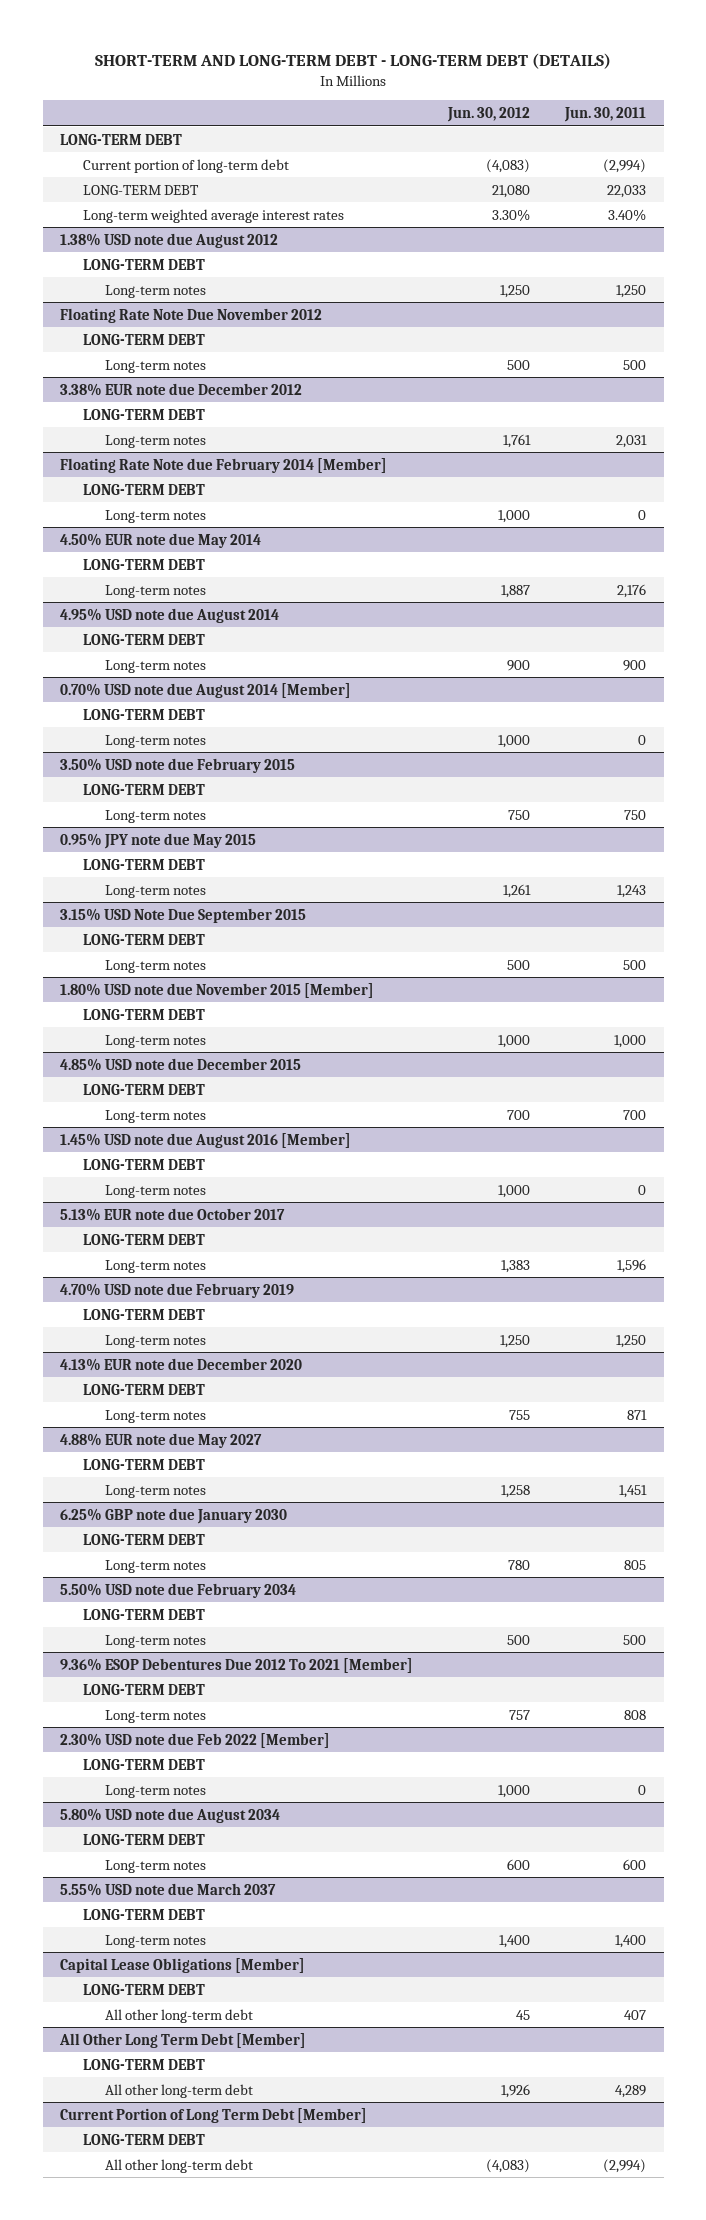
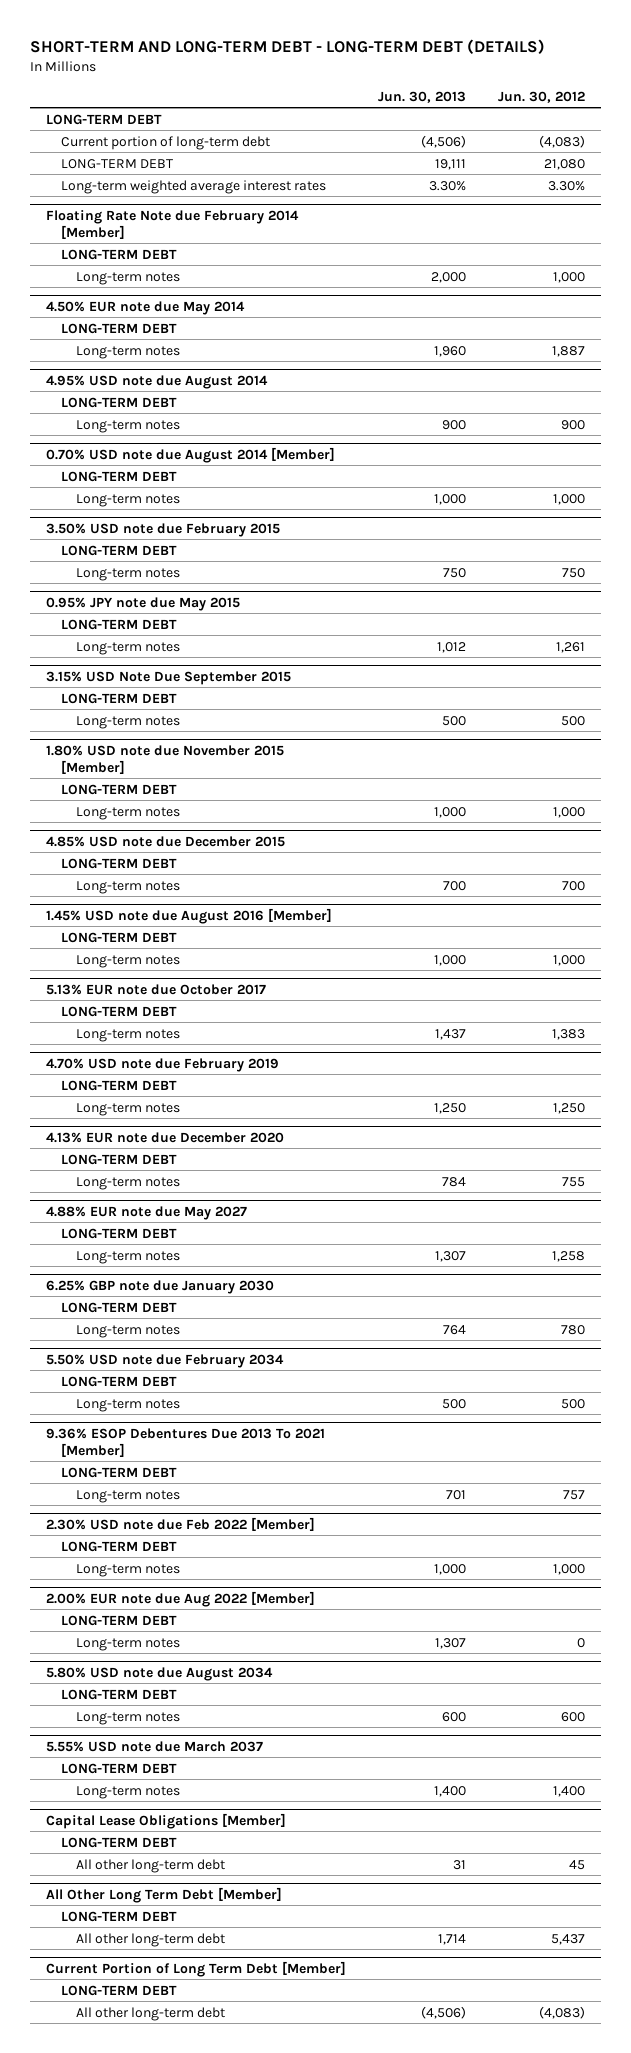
[564,106,647,122] Jun. 30, 2011 -> none
none -> [377,90,466,103] Jun. 30, 2013
[60,232,279,248] 1.38% USD note due August 2012 -> none
[82,258,205,270] LONG-TERM DEBT -> none
[105,284,207,298] Long-term notes -> none
[60,307,323,323] Floating Rate Note Due November 2012 -> none
[82,333,205,345] LONG-TERM DEBT -> none
[105,359,207,373] Long-term notes -> none
[60,382,303,396] 3.38% EUR note due December 2012 -> none
[82,408,205,420] LONG-TERM DEBT -> none
[105,434,207,448] Long-term notes -> none
[60,1657,414,1673] 9.36% ESOP Debentures Due 2012 To 2021 [Member] -> [45,1427,325,1457] 9.36% ESOP Debentures Due 2013 To 2021 [Member]
none -> [45,1590,315,1607] 2.00% EUR note due Aug 2022 [Member]
none -> [60,1614,177,1626] LONG-TERM DEBT
none -> [75,1637,180,1651] Long-term notes
[501,2083,531,2098] 1,926 -> [551,1933,586,1945] 5,437

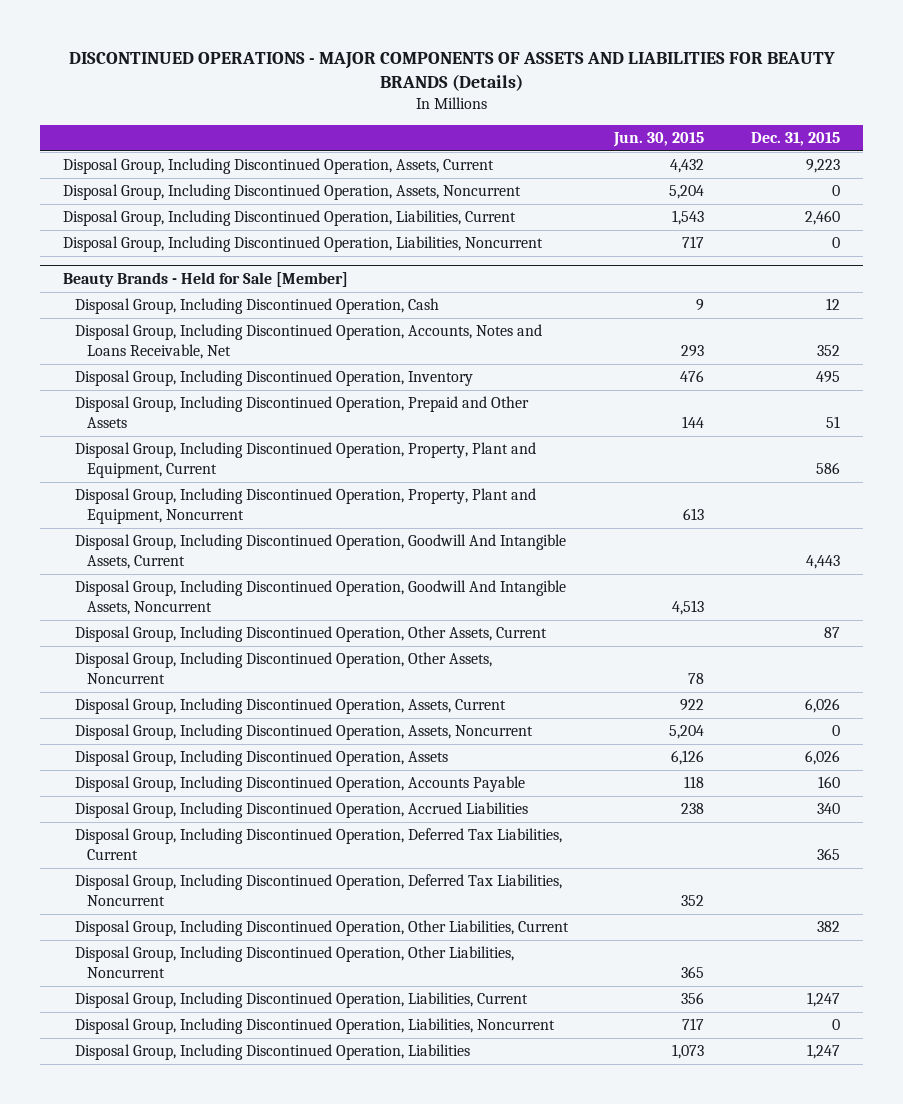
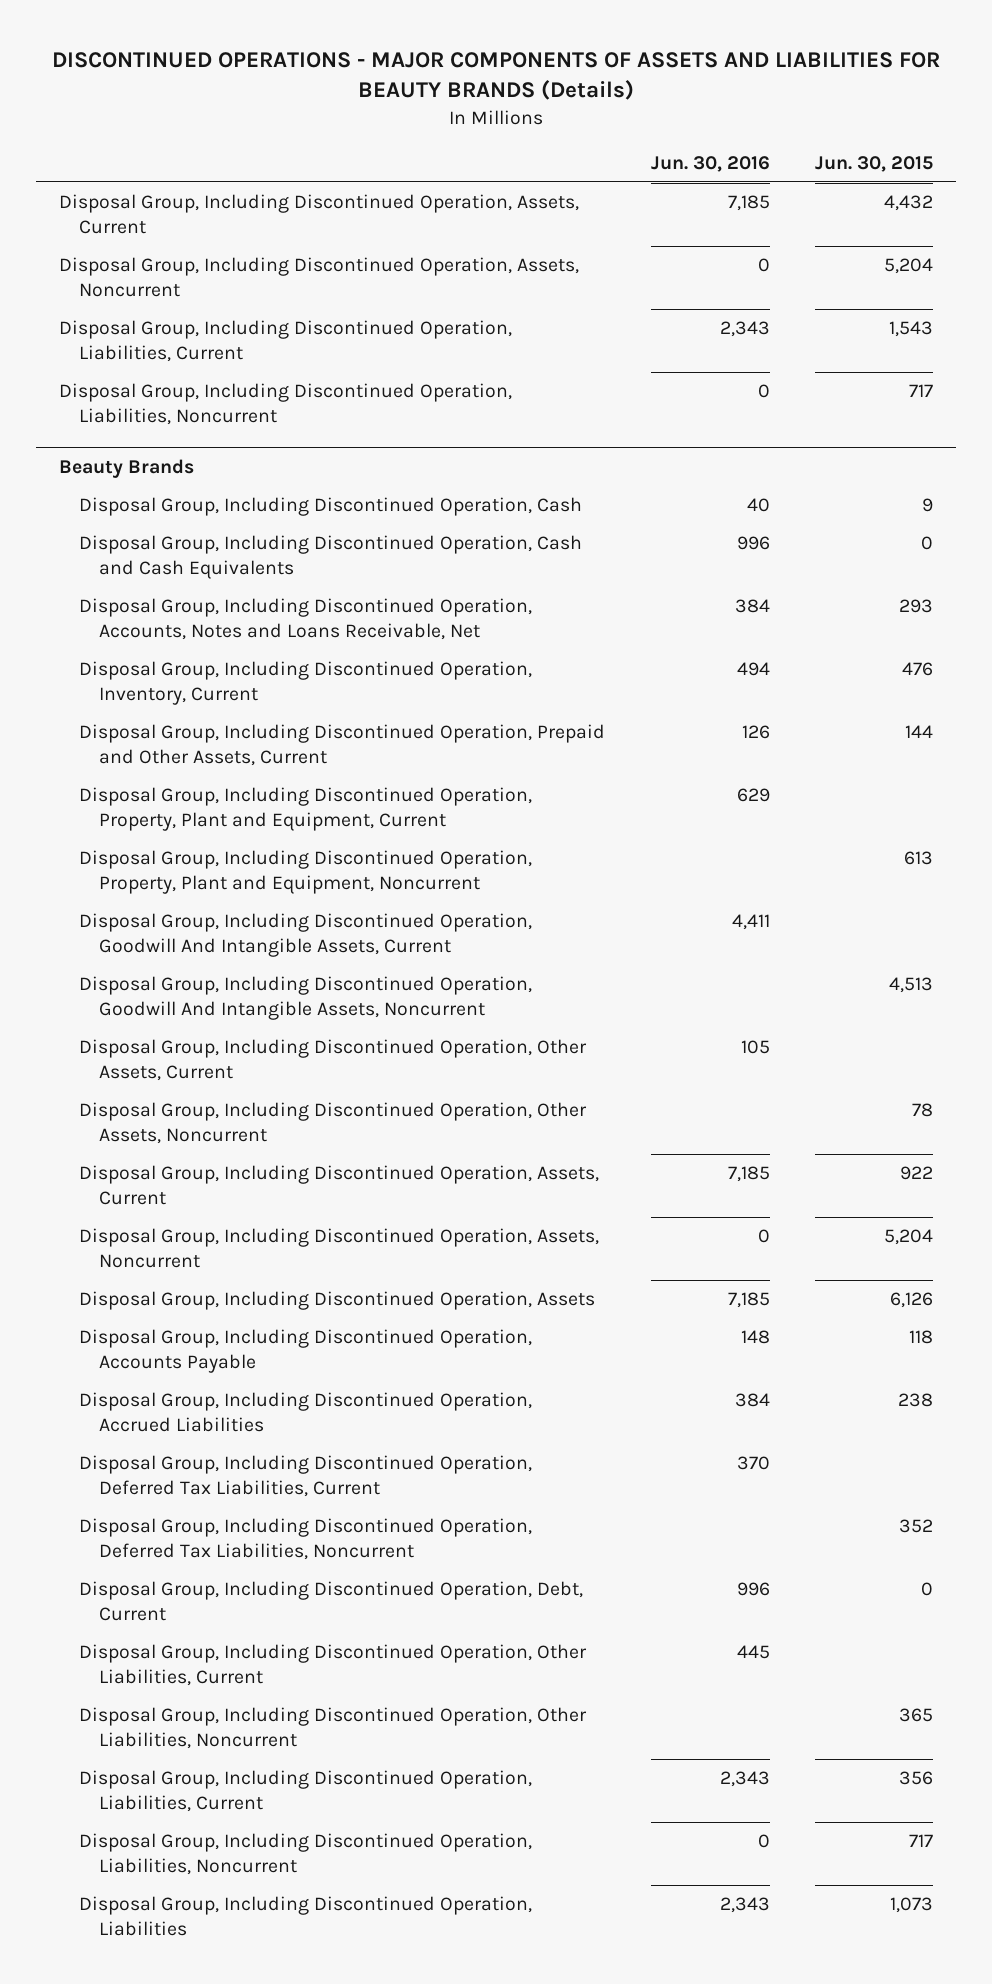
[750,131,840,146] Dec. 31, 2015 -> none
none -> [650,155,770,172] Jun. 30, 2016
[63,272,349,288] Beauty Brands - Held for Sale [Member] -> [59,458,195,478] Beauty Brands
none -> [79,535,583,580] Disposal Group, Including Discontinued Operation, Cash and Cash Equivalents
[75,370,474,387] Disposal Group, Including Discontinued Operation, Inventory -> [79,661,533,706] Disposal Group, Including Discontinued Operation, Inventory, Current
[75,396,530,429] Disposal Group, Including Discontinued Operation, Prepaid and Other Assets -> [79,724,606,767] Disposal Group, Including Discontinued Operation, Prepaid and Other Assets, Current
none -> [79,1581,584,1622] Disposal Group, Including Discontinued Operation, Debt, Current

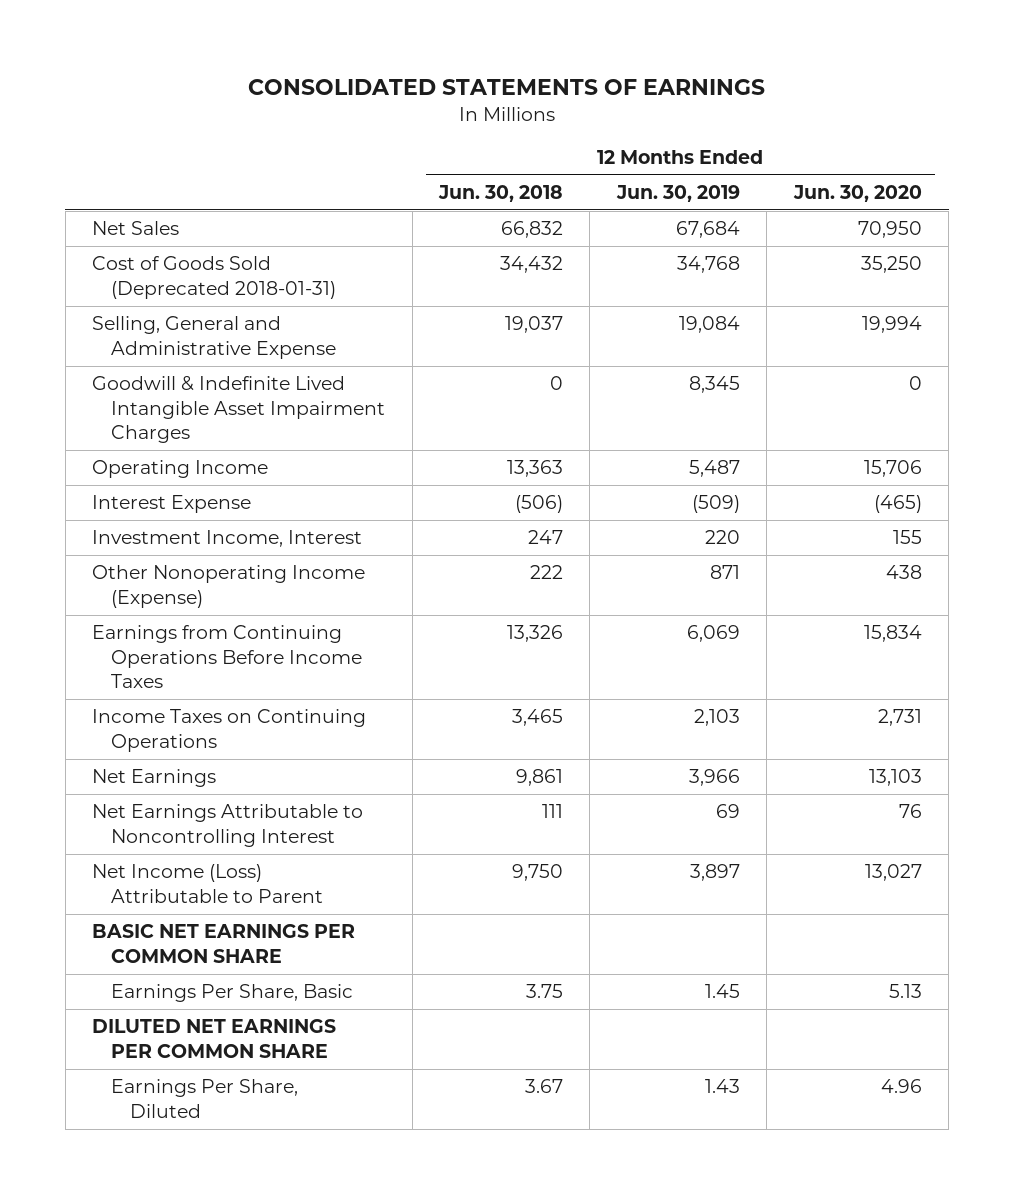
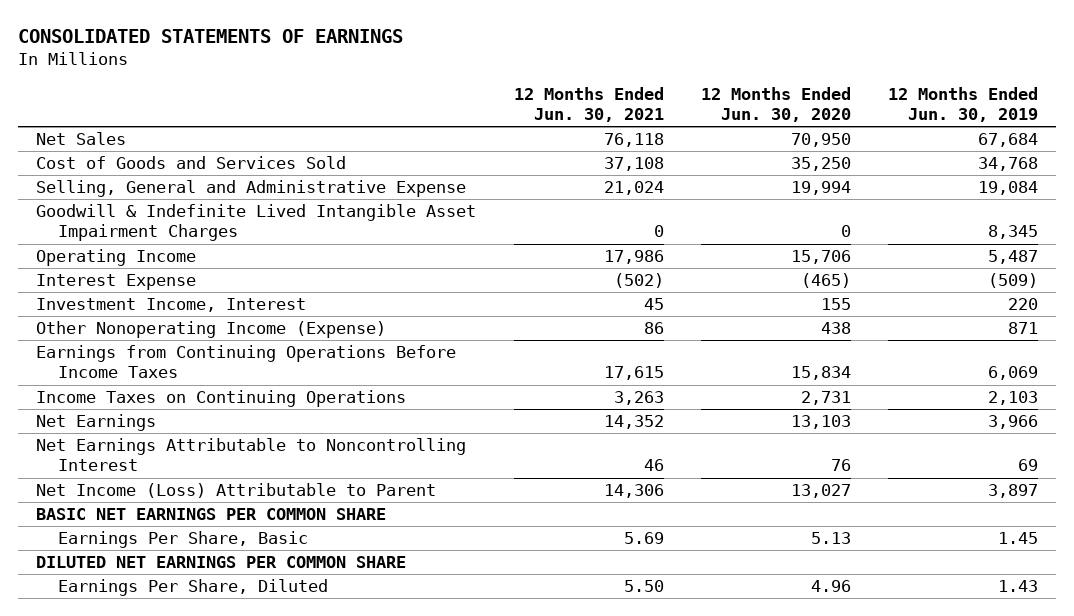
[437,184,563,202] Jun. 30, 2018 -> none
none -> [513,86,664,123] 12 Months Ended Jun. 30, 2021
[92,256,337,299] Cost of Goods Sold (Deprecated 2018-01-31) -> [36,156,347,170] Cost of Goods and Services Sold

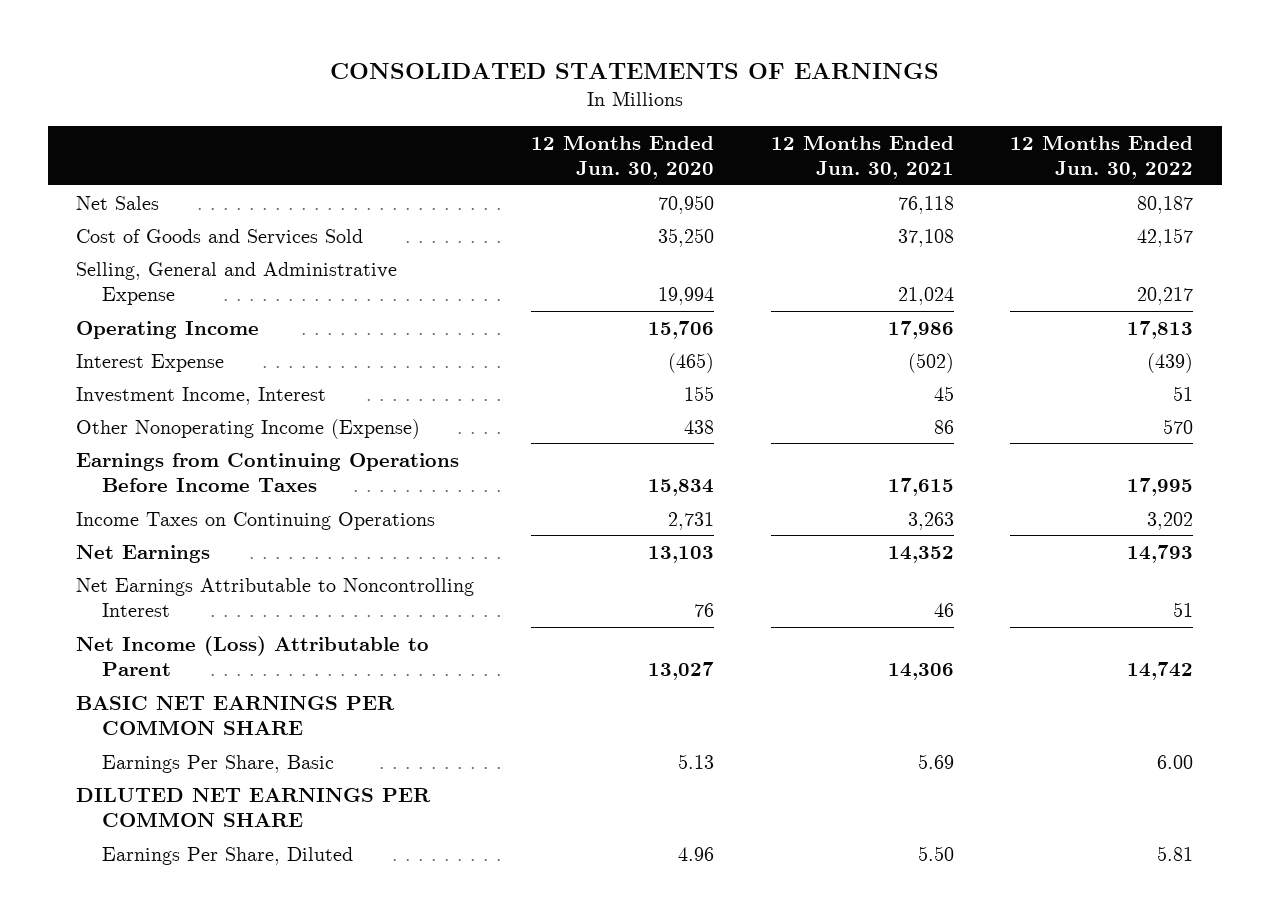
[887,86,1038,123] 12 Months Ended Jun. 30, 2019 -> none
none -> [1010,134,1194,179] 12 Months Ended Jun. 30, 2022
[36,204,477,242] Goodwill & Indefinite Lived Intangible Asset Impairment Charges -> none

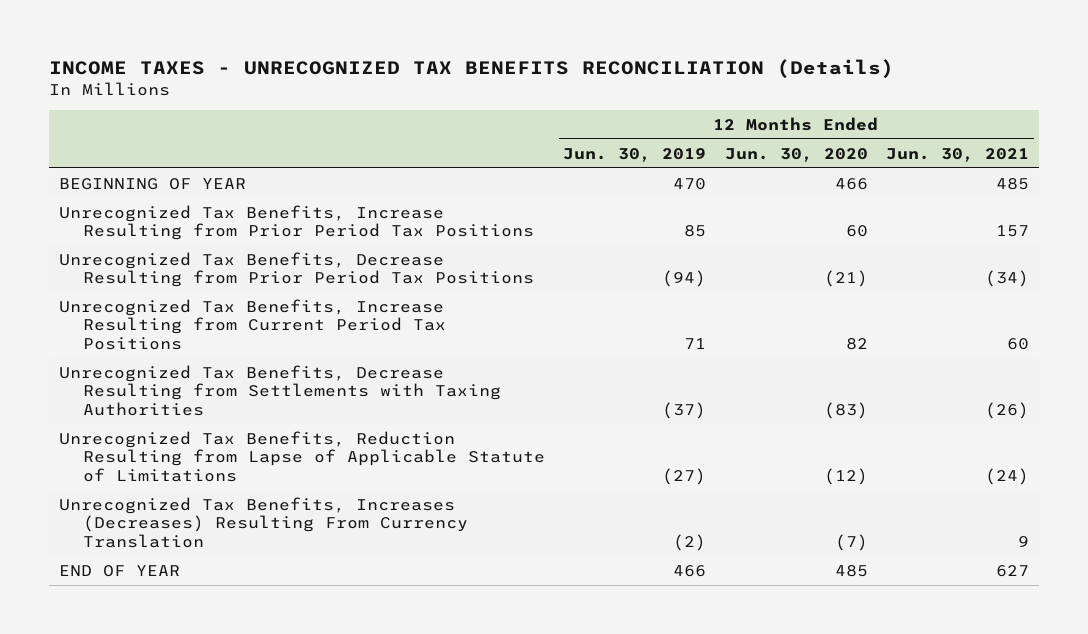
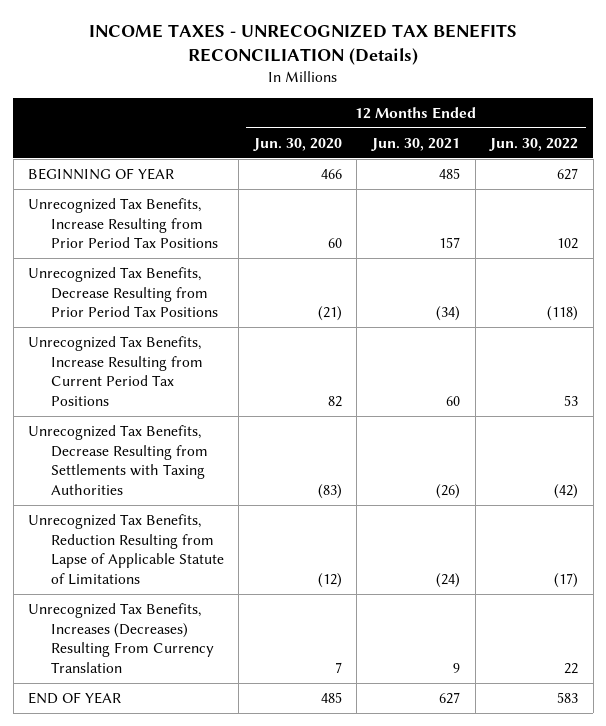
[563,147,707,162] Jun. 30, 2019 -> none
none -> [489,137,579,151] Jun. 30, 2022
[834,534,868,552] (7) -> [334,662,342,674] 7

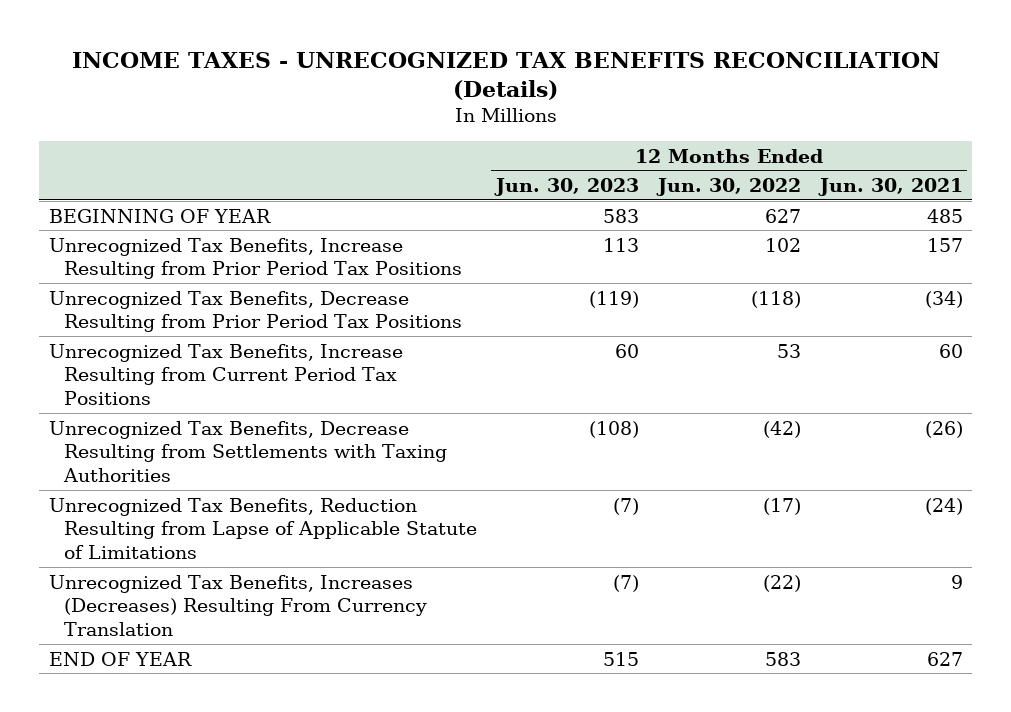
[252,137,342,151] Jun. 30, 2020 -> none
none -> [493,178,639,197] Jun. 30, 2023
[564,663,579,675] 22 -> [762,574,801,592] (22)

